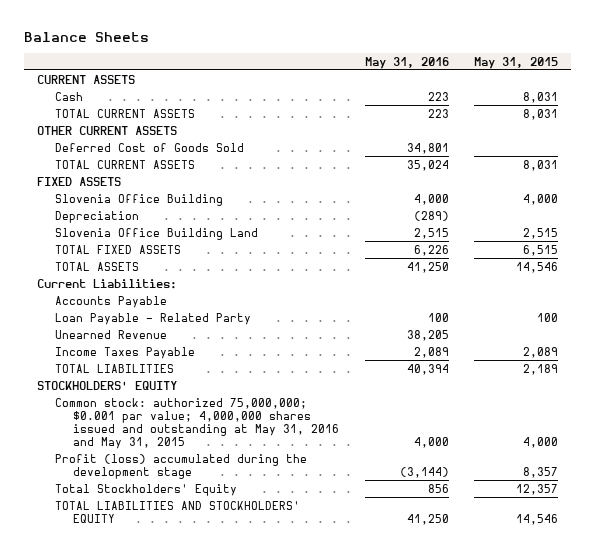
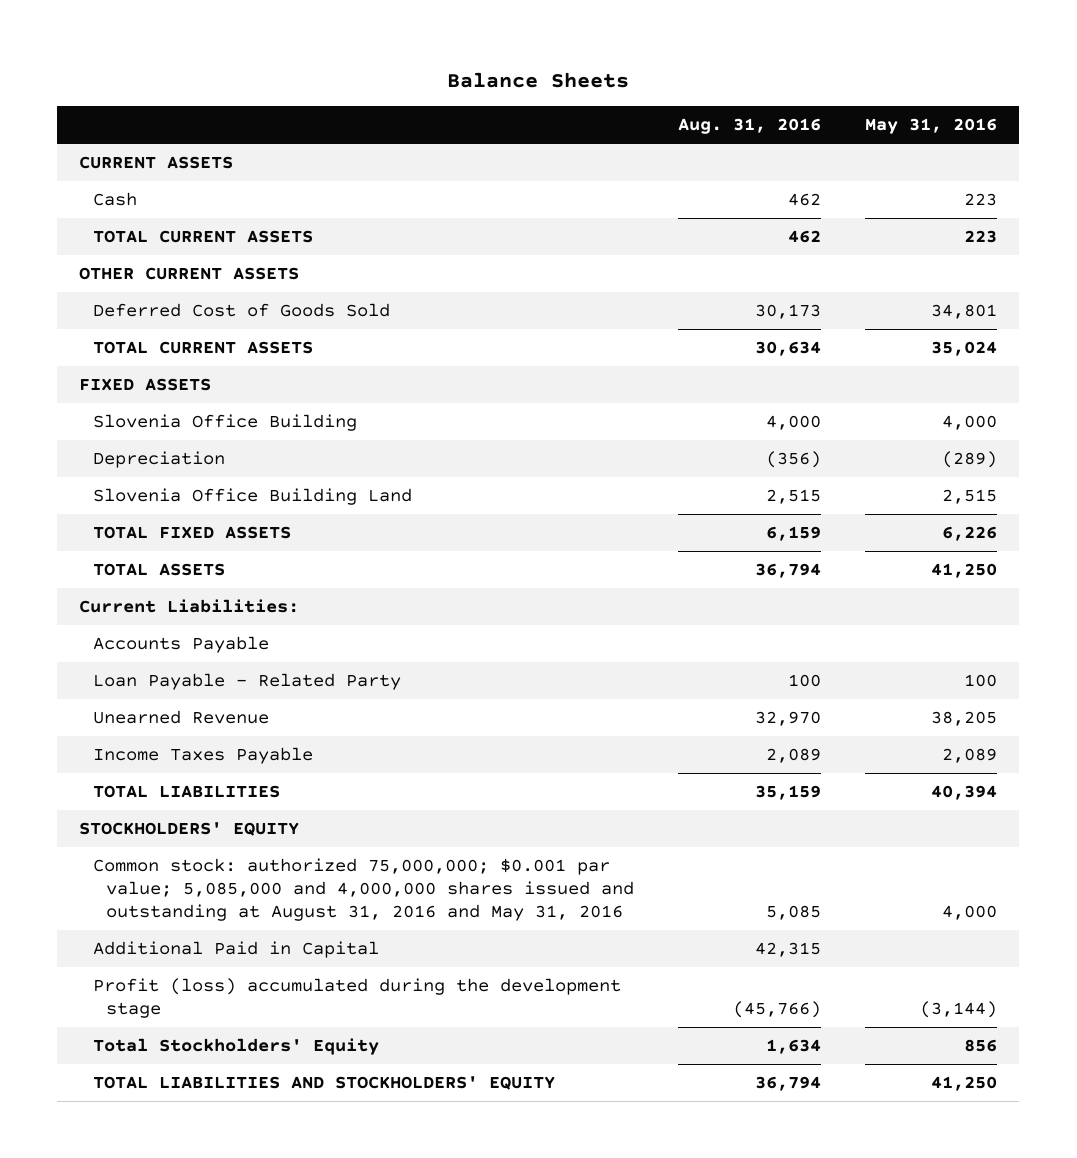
[474,56,559,69] May 31, 2015 -> none
none -> [678,118,822,135] Aug. 31, 2016
[54,397,339,449] Common stock: authorized 75,000,000; $0.001 par value; 4,000,000 shares issued and outstanding at May 31, 2016 and May 31, 2015 -> [92,858,635,922] Common stock: authorized 75,000,000; $0.001 par value; 5,085,000 and 4,000,000 shares issued and outstanding at August 31, 2016 and May 31, 2016
none -> [92,941,379,959] Additional Paid in Capital

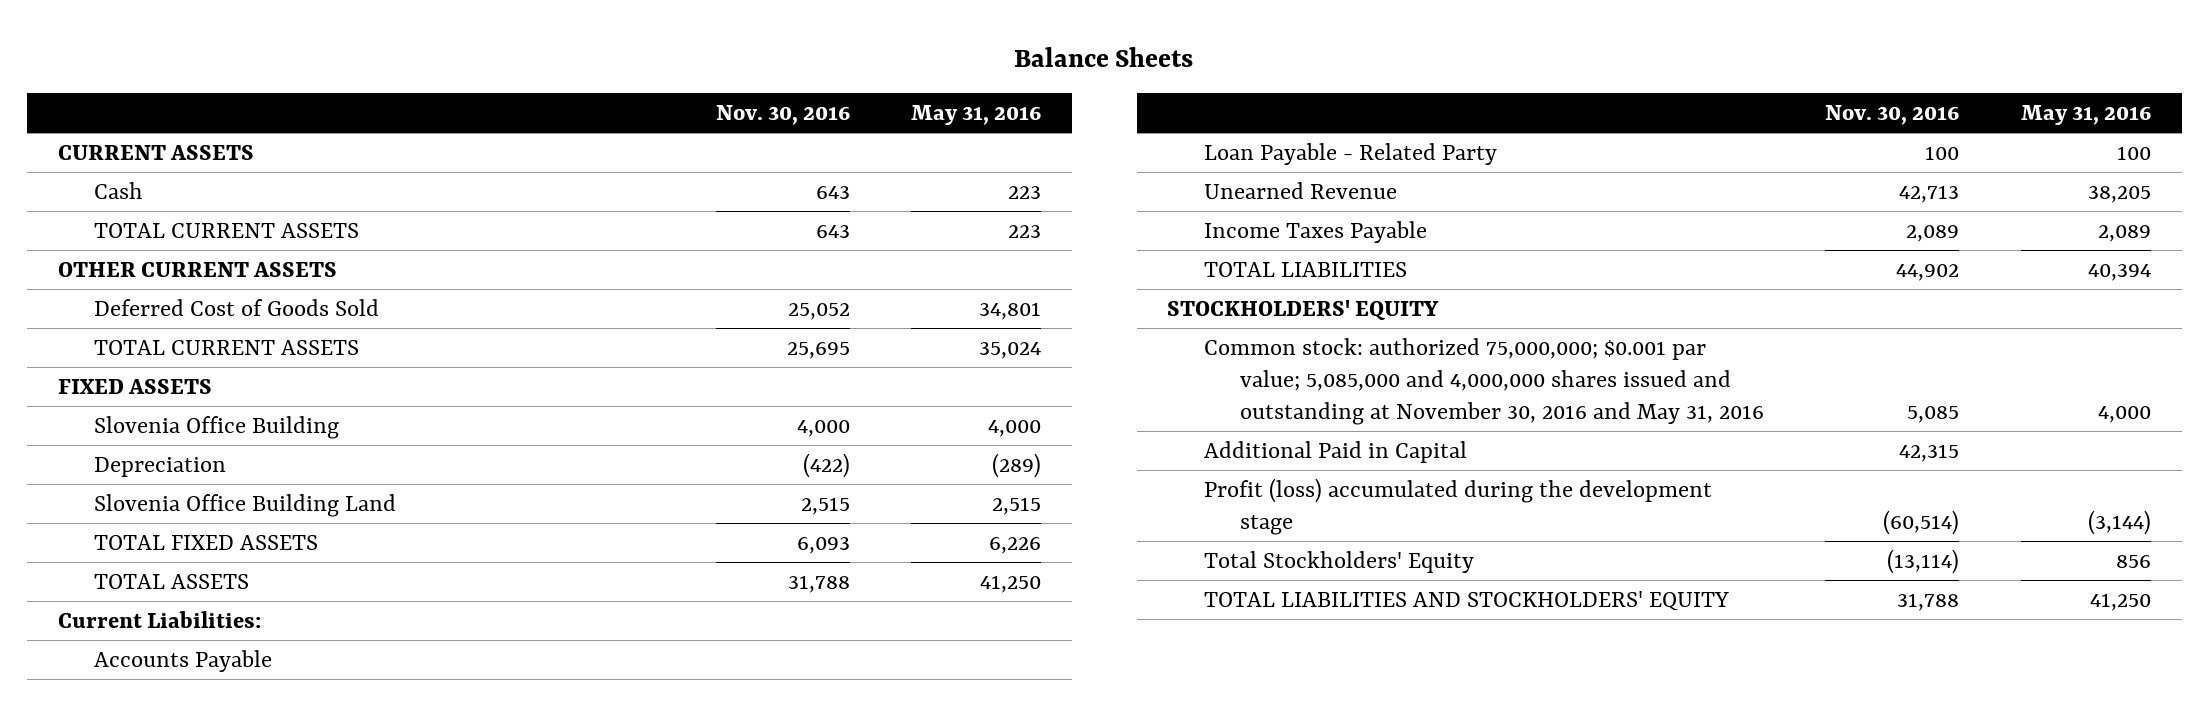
[678,118,822,135] Aug. 31, 2016 -> none
none -> [715,104,850,125] Nov. 30, 2016
[92,858,635,922] Common stock: authorized 75,000,000; $0.001 par value; 5,085,000 and 4,000,000 shares issued and outstanding at August 31, 2016 and May 31, 2016 -> [1203,338,1764,425] Common stock: authorized 75,000,000; $0.001 par value; 5,085,000 and 4,000,000 shares issued and outstanding at November 30, 2016 and May 31, 2016

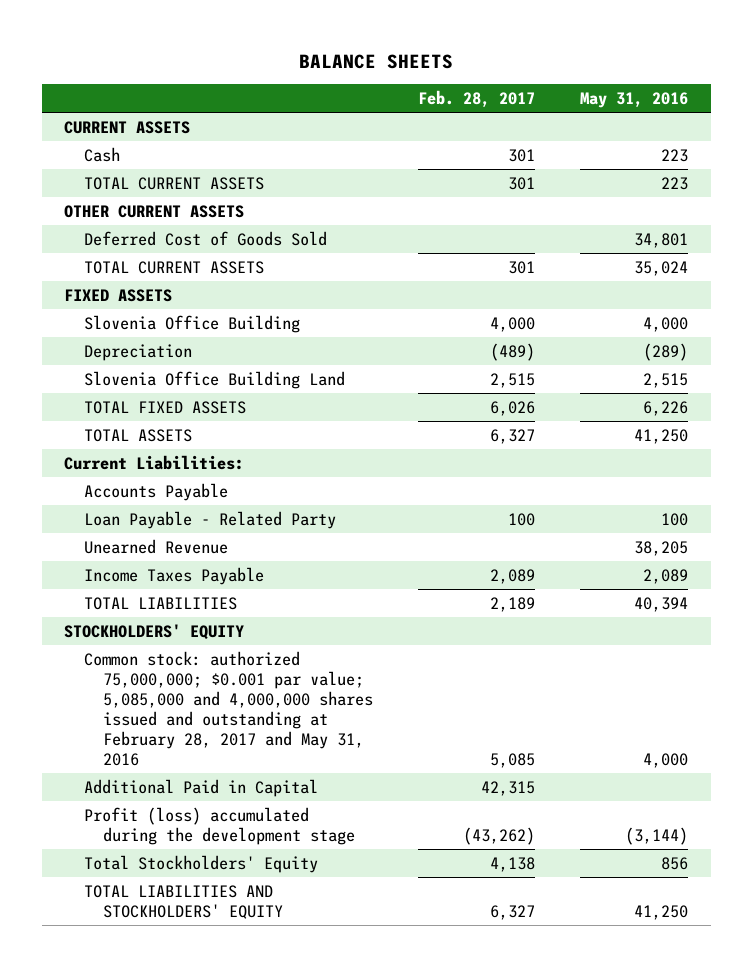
[1014,46,1194,67] Balance Sheets -> [299,53,454,69] BALANCE SHEETS
[715,104,850,125] Nov. 30, 2016 -> none
none -> [418,90,536,109] Feb. 28, 2017
[1203,338,1764,425] Common stock: authorized 75,000,000; $0.001 par value; 5,085,000 and 4,000,000 shares issued and outstanding at November 30, 2016 and May 31, 2016 -> [83,650,373,767] Common stock: authorized 75,000,000; $0.001 par value; 5,085,000 and 4,000,000 shares issued and outstanding at February 28, 2017 and May 31, 2016

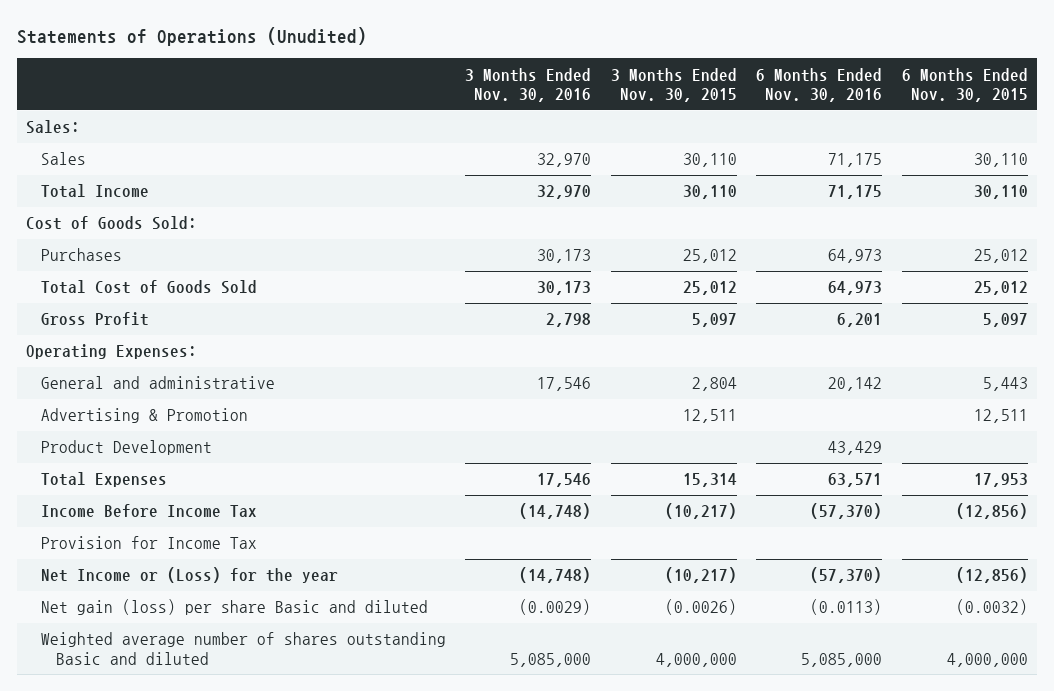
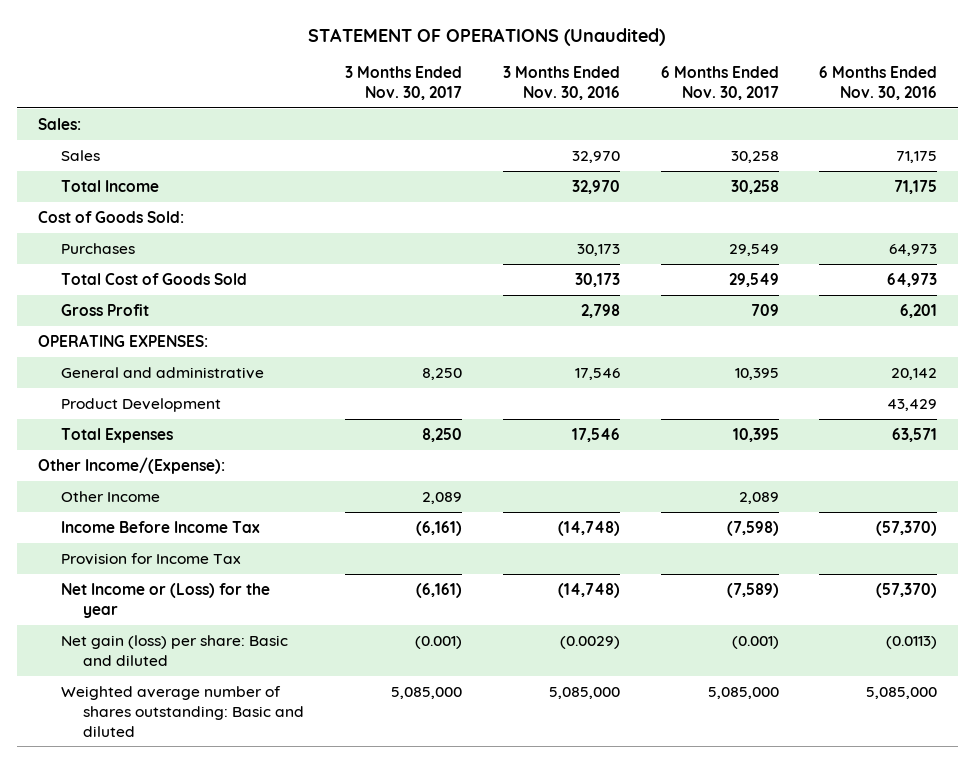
[16,27,367,47] Statements of Operations (Unudited) -> [308,27,666,46] STATEMENT OF OPERATIONS (Unaudited)
[610,67,737,103] 3 Months Ended Nov. 30, 2015 -> none
[901,67,1028,103] 6 Months Ended Nov. 30, 2015 -> none
none -> [345,66,463,101] 3 Months Ended Nov. 30, 2017
none -> [660,66,779,101] 6 Months Ended Nov. 30, 2017
[26,344,198,360] Operating Expenses: -> [37,333,208,347] OPERATING EXPENSES:
[41,408,249,424] Advertising & Promotion -> none
none -> [37,456,225,474] Other Income/(Expense):
none -> [60,490,160,502] Other Income
[41,599,429,616] Net gain (loss) per share Basic and diluted -> [60,634,288,666] Net gain (loss) per share: Basic and diluted
[41,632,447,665] Weighted average number of shares outstanding Basic and diluted -> [60,685,305,737] Weighted average number of shares outstanding: Basic and diluted

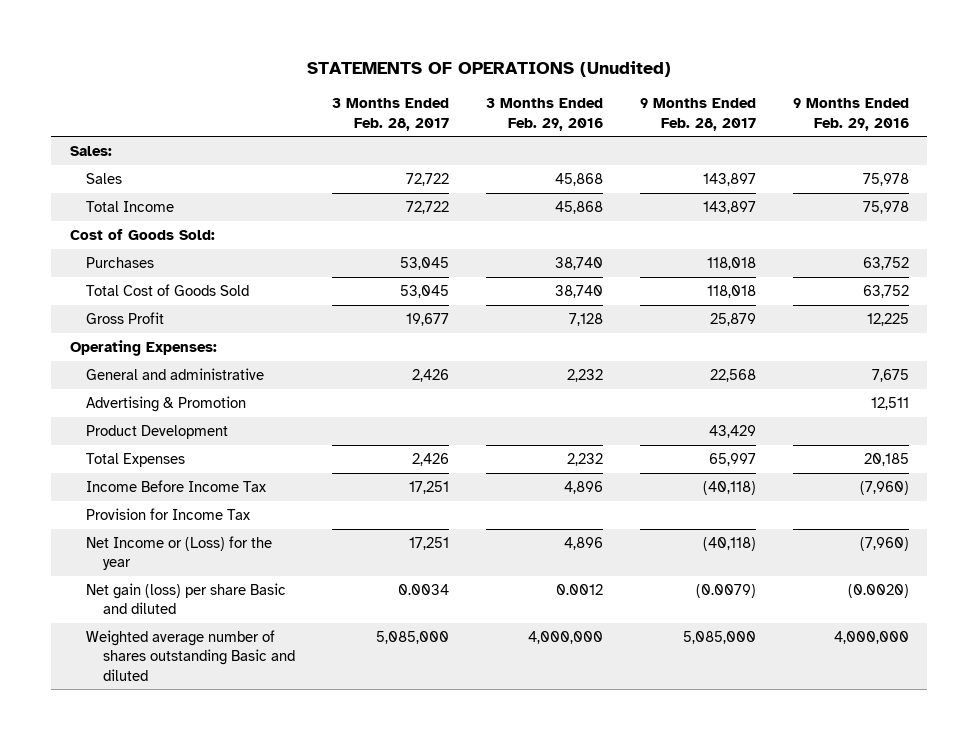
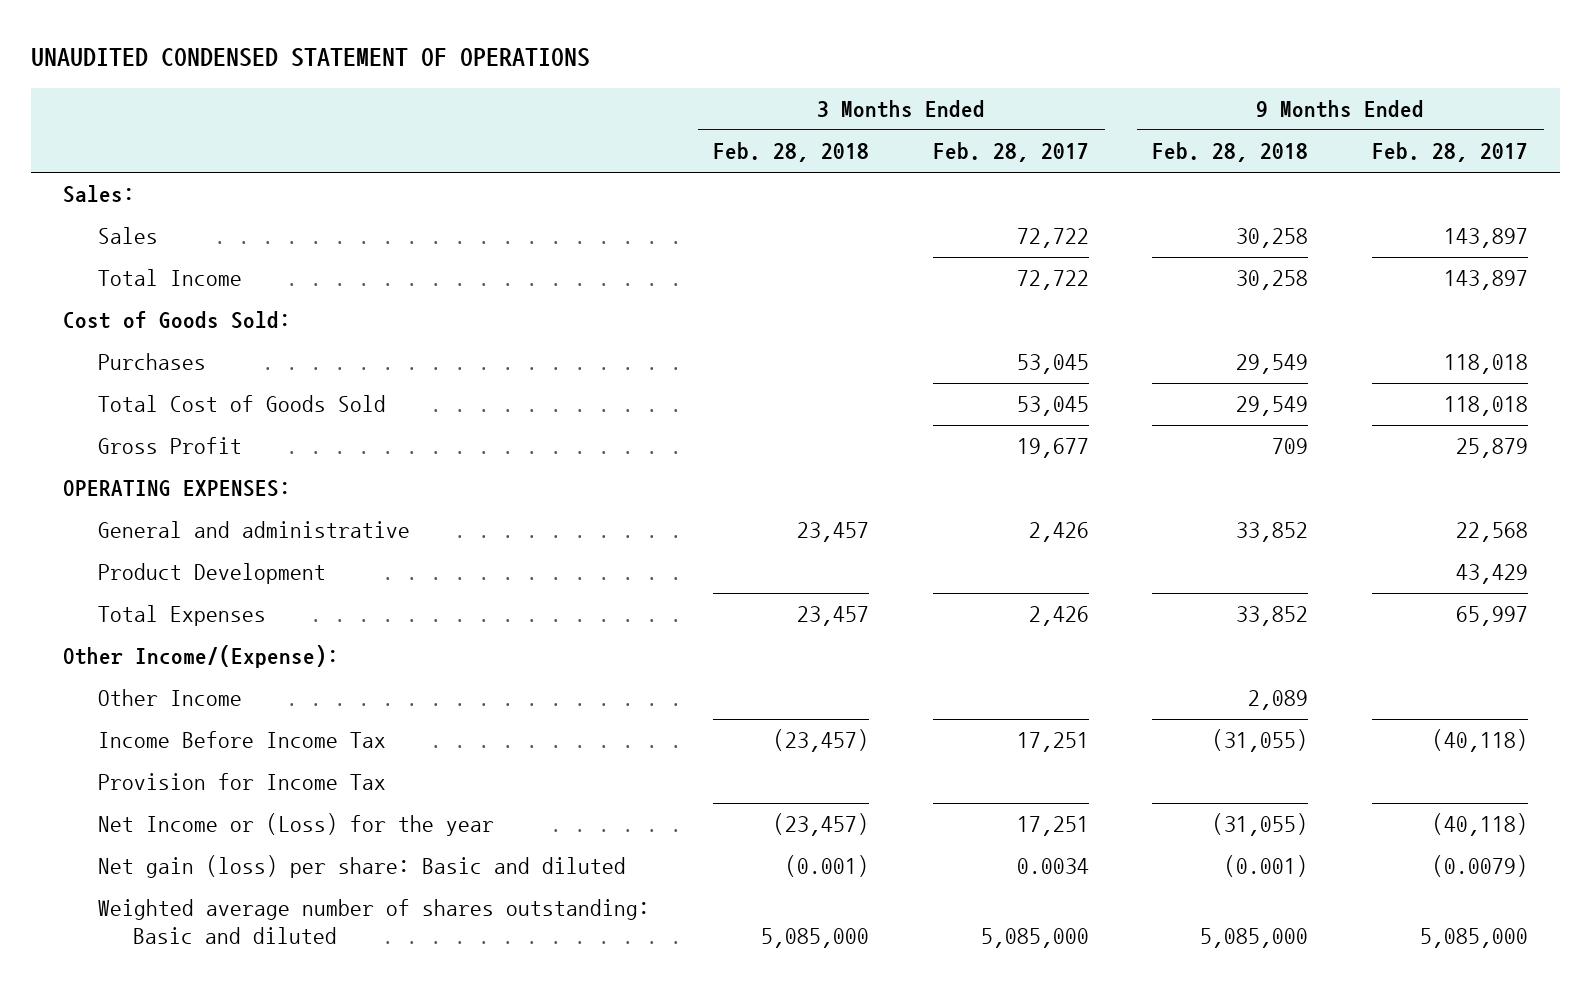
[307,61,672,78] STATEMENTS OF OPERATIONS (Unudited) -> [30,48,590,68] UNAUDITED CONDENSED STATEMENT OF OPERATIONS
[485,98,603,131] 3 Months Ended Feb. 29, 2016 -> none
[792,98,909,131] 9 Months Ended Feb. 29, 2016 -> none
none -> [713,142,870,163] Feb. 28, 2018
none -> [1152,142,1309,163] Feb. 28, 2018
[69,339,217,356] Operating Expenses: -> [62,480,291,498] OPERATING EXPENSES:
[86,395,247,412] Advertising & Promotion -> none
none -> [62,645,339,669] Other Income/(Expense):
none -> [97,689,242,707] Other Income
[86,582,287,615] Net gain (loss) per share Basic and diluted -> [97,855,626,879] Net gain (loss) per share: Basic and diluted
[86,629,295,681] Weighted average number of shares outstanding Basic and diluted -> [97,899,650,944] Weighted average number of shares outstanding: Basic and diluted

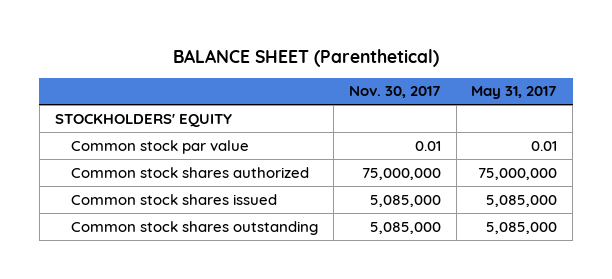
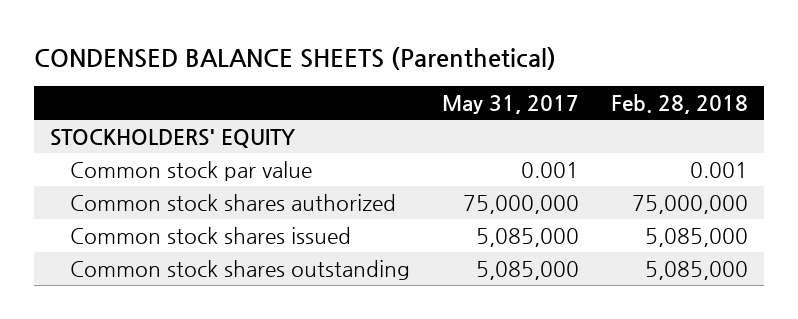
[172,48,439,67] BALANCE SHEET (Parenthetical) -> [34,46,557,70] CONDENSED BALANCE SHEETS (Parenthetical)
[348,86,441,99] Nov. 30, 2017 -> none
none -> [611,93,749,114] Feb. 28, 2018
[531,140,558,151] 0.01 -> [521,161,580,178] 0.001

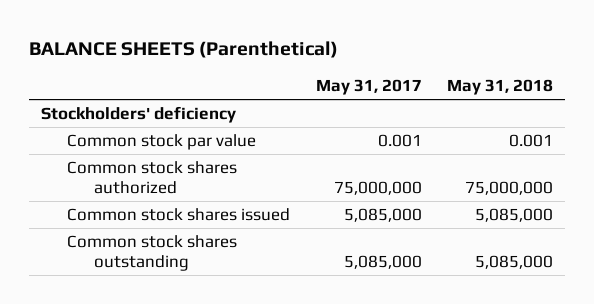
[34,46,557,70] CONDENSED BALANCE SHEETS (Parenthetical) -> [28,40,338,58] BALANCE SHEETS (Parenthetical)
[611,93,749,114] Feb. 28, 2018 -> none
none -> [446,78,553,95] May 31, 2018
[50,128,296,148] STOCKHOLDERS' EQUITY -> [41,106,237,124] Stockholders' deficiency

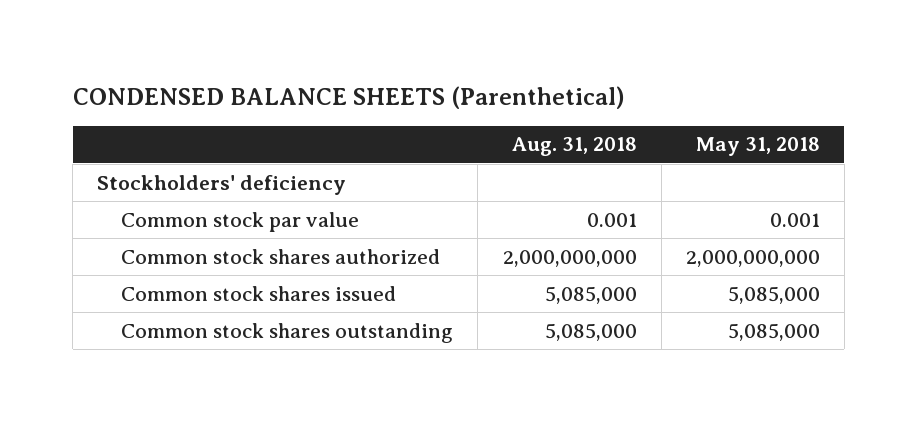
[28,40,338,58] BALANCE SHEETS (Parenthetical) -> [72,85,625,109] CONDENSED BALANCE SHEETS (Parenthetical)
[315,78,422,95] May 31, 2017 -> none
none -> [511,137,637,157] Aug. 31, 2018
[464,181,553,196] 75,000,000 -> [685,249,820,267] 2,000,000,000

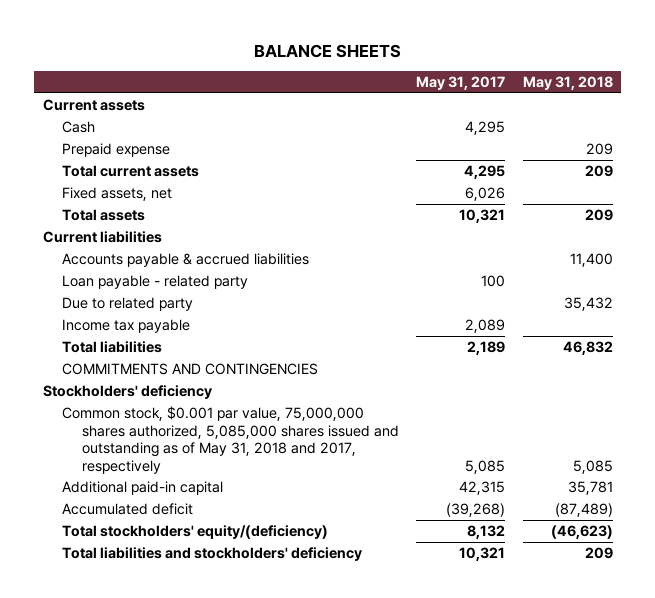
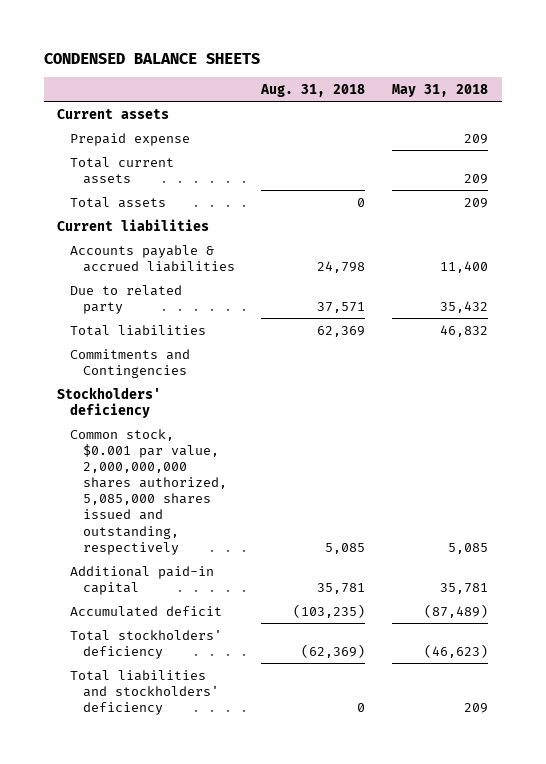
[253,43,401,58] BALANCE SHEETS -> [43,52,260,64] CONDENSED BALANCE SHEETS
[416,76,506,91] May 31, 2017 -> none
none -> [260,83,366,97] Aug. 31, 2018
[62,120,96,133] Cash -> none
[62,186,173,201] Fixed assets, net -> none
[62,274,249,289] Loan payable - related party -> none
[62,318,191,333] Income tax payable -> none
[62,362,319,375] COMMITMENTS AND CONTINGENCIES -> [69,348,190,378] Commitments and Contingencies
[62,405,399,474] Common stock, $0.001 par value, 75,000,000 shares authorized, 5,085,000 shares issued and outstanding as of May 31, 2018 and 2017, respectively -> [69,428,227,555] Common stock, $0.001 par value, 2,000,000,000 shares authorized, 5,085,000 shares issued and outstanding, respectively
[62,524,329,539] Total stockholders' equity/(deficiency) -> [69,629,222,659] Total stockholders' deficiency

